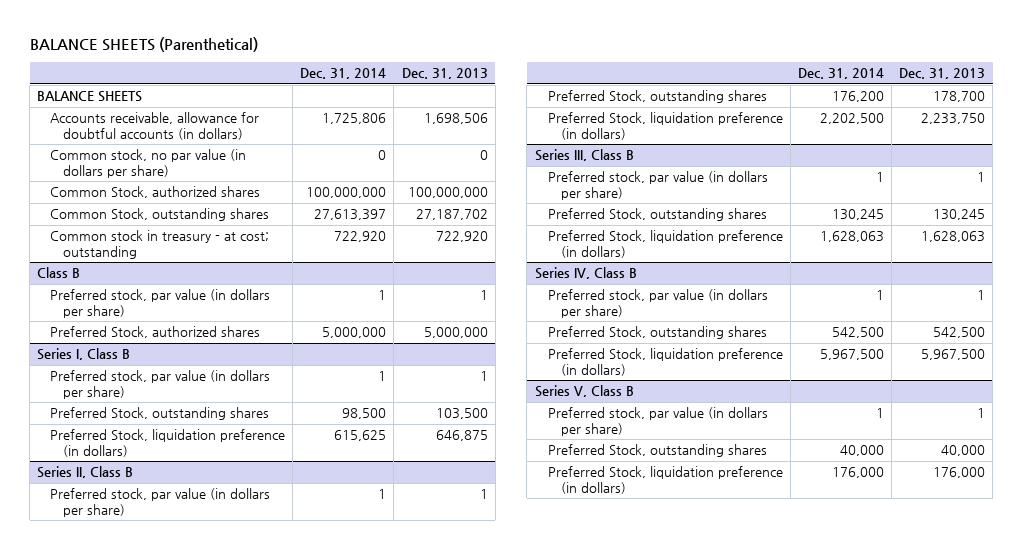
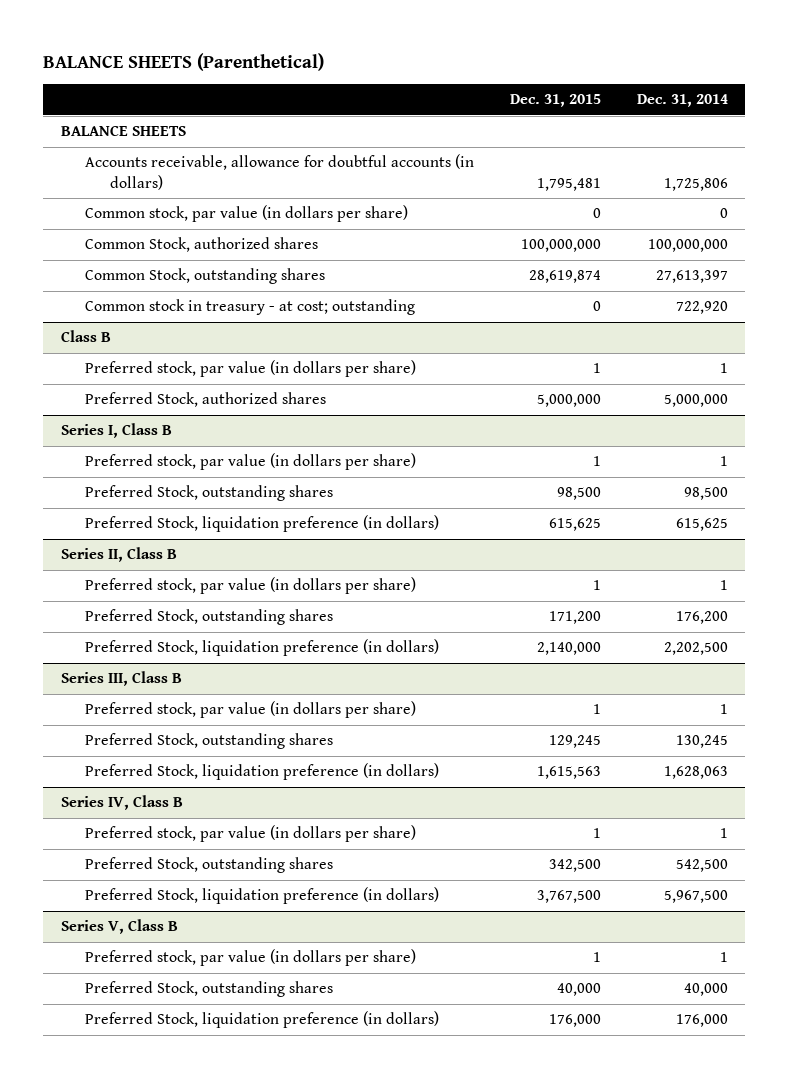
[401,68,488,80] Dec. 31, 2013 -> none
none -> [509,94,601,108] Dec. 31, 2015
[50,149,247,178] Common stock, no par value (in dollars per share) -> [85,205,409,223] Common stock, par value (in dollars per share)

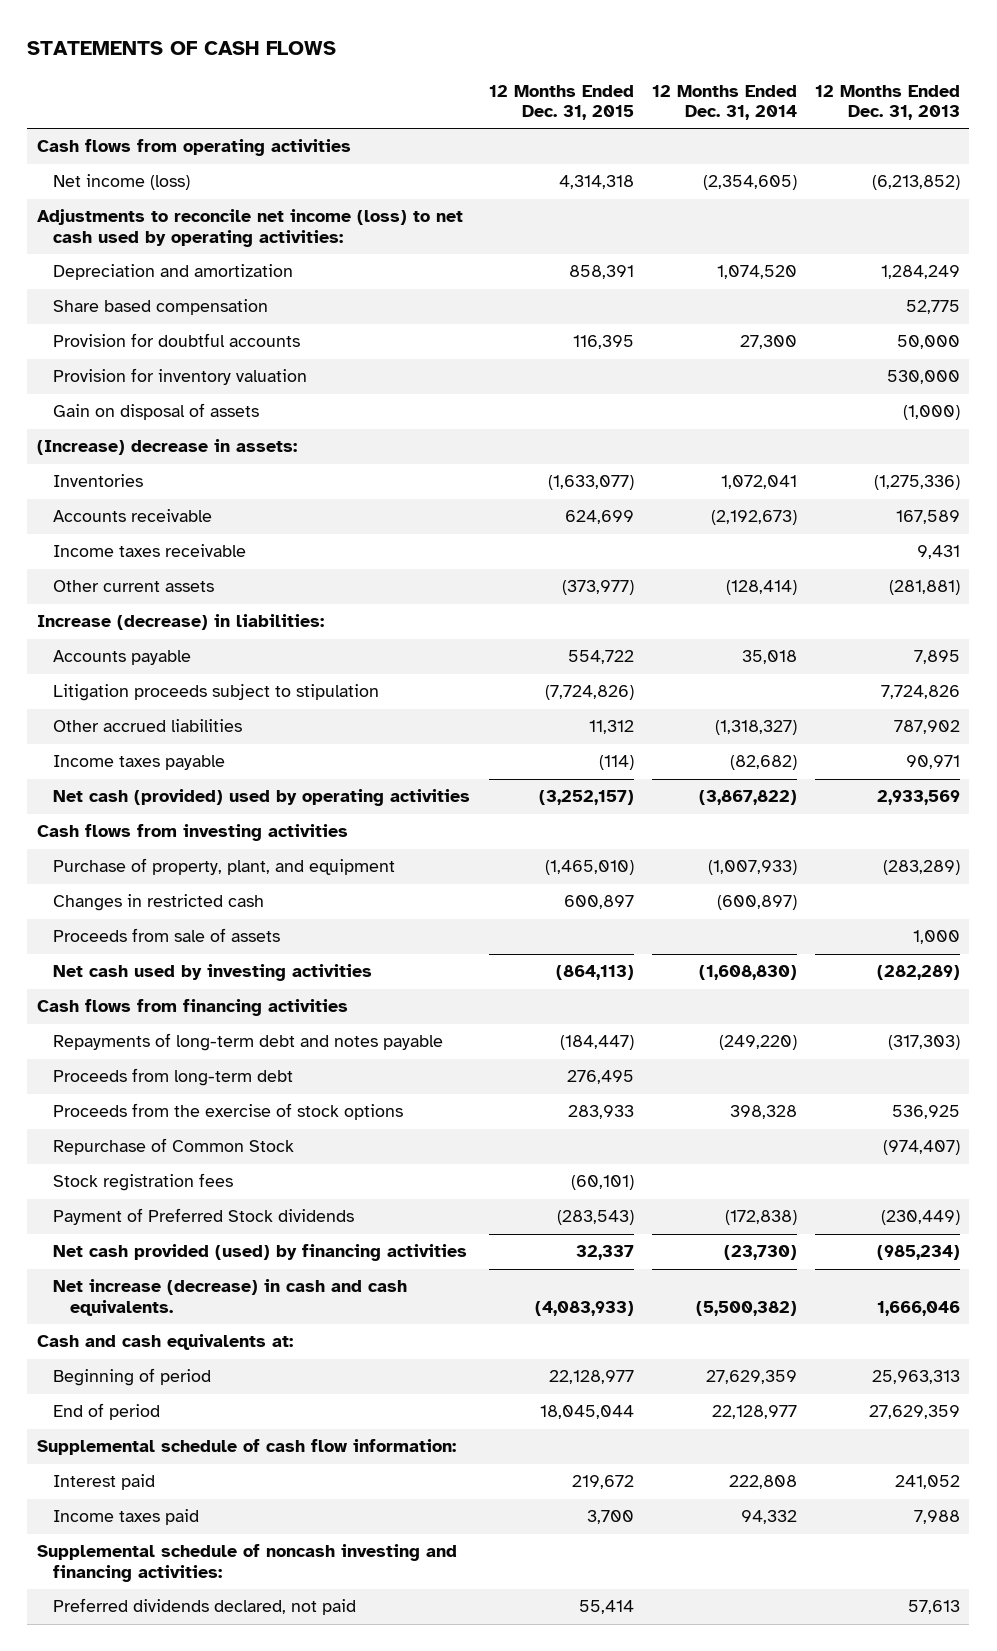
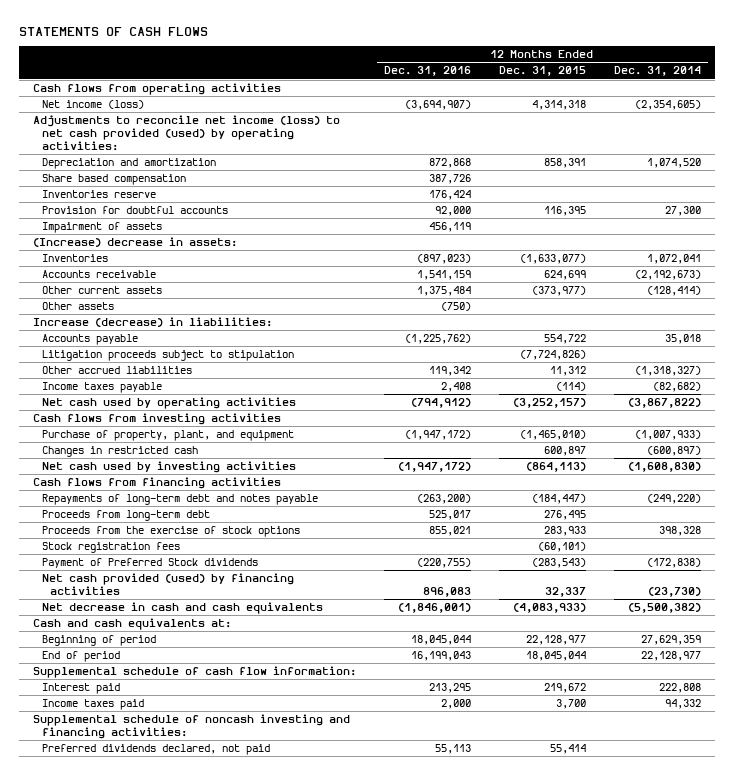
[815,84,961,121] 12 Months Ended Dec. 31, 2013 -> none
none -> [383,66,471,77] Dec. 31, 2016
[36,209,463,248] Adjustments to reconcile net income (loss) to net cash used by operating activities: -> [33,115,341,151] Adjustments to reconcile net income (loss) to net cash provided (used) by operating activities:
none -> [41,190,156,199] Inventories reserve
[53,368,308,386] Provision for inventory valuation -> none
[53,403,260,421] Gain on disposal of assets -> none
none -> [41,222,162,234] Impairment of assets
[53,544,247,558] Income taxes receivable -> none
none -> [41,302,114,311] Other assets
[53,789,471,807] Net cash (provided) used by operating activities -> [41,397,296,410] Net cash used by operating activities
[53,928,281,943] Proceeds from sale of assets -> none
[53,1138,295,1156] Repurchase of Common Stock -> none
[53,1279,408,1317] Net increase (decrease) in cash and cash equivalents. -> [41,602,323,615] Net decrease in cash and cash equivalents

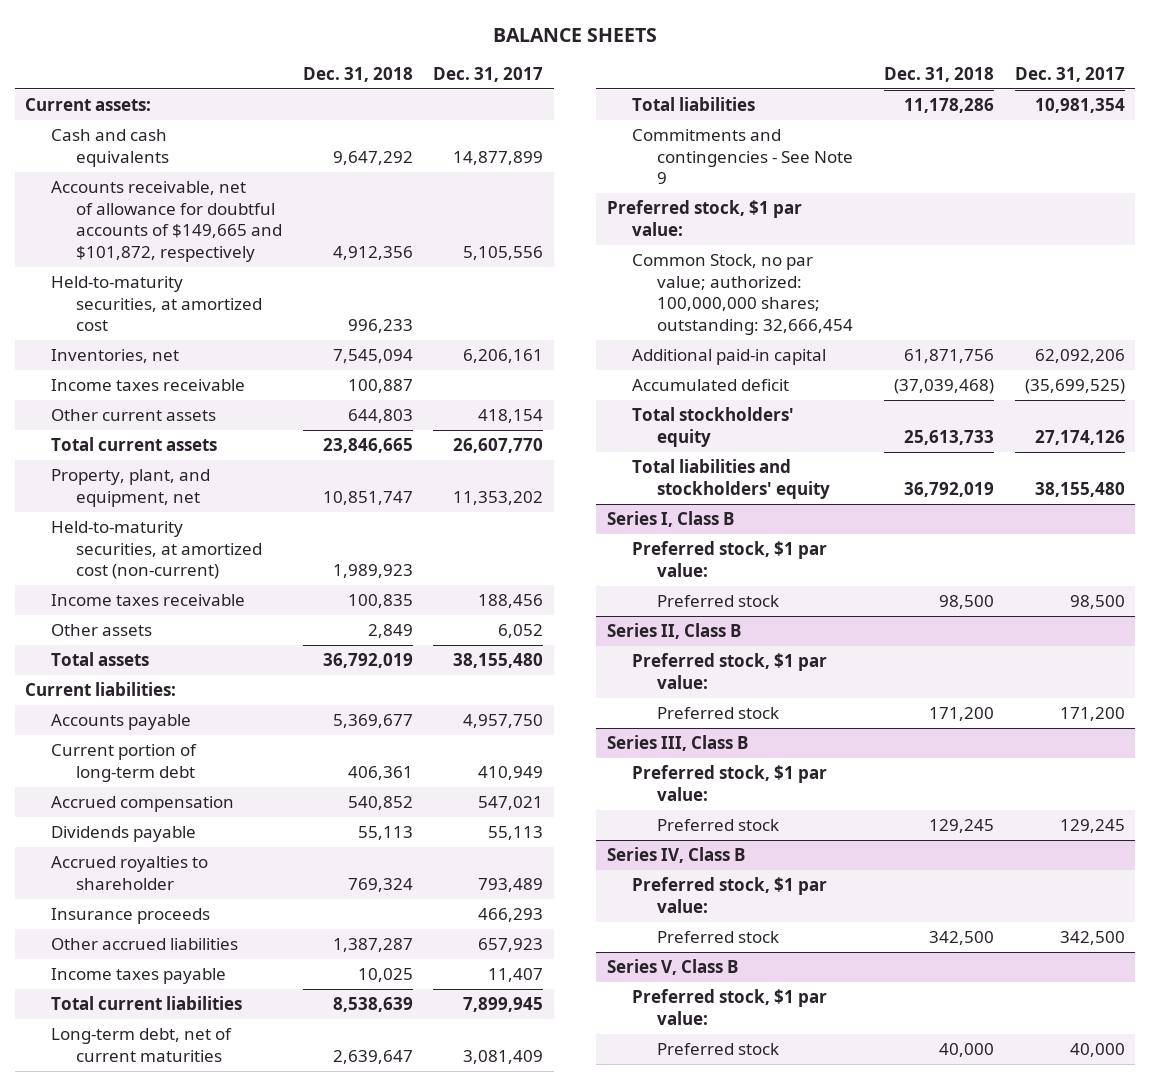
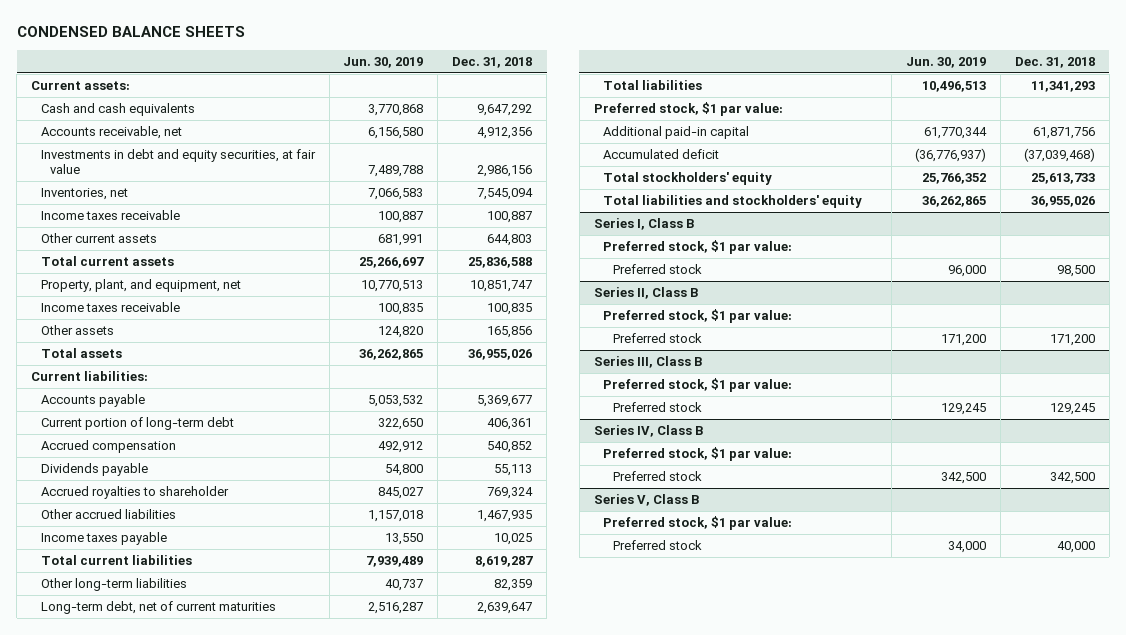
[493,27,658,42] BALANCE SHEETS -> [16,25,245,37] CONDENSED BALANCE SHEETS
[433,66,544,82] Dec. 31, 2017 -> none
none -> [343,56,424,68] Jun. 30, 2019
[50,276,263,332] Held-to-maturity securities, at amortized cost -> none
[50,181,283,262] Accounts receivable, net of allowance for doubtful accounts of $149,665 and $101,872, respectively -> [40,126,182,140] Accounts receivable, net
none -> [40,149,316,175] Investments in debt and equity securities, at fair value
[322,438,413,454] 23,846,665 -> [468,257,533,269] 25,836,588
[50,521,263,580] Held-to-maturity securities, at amortized cost (non-current) -> none
[367,624,413,639] 2,849 -> [487,326,533,339] 165,856
[322,653,413,669] 36,792,019 -> [468,349,533,361] 36,955,026
[50,908,210,925] Insurance proceeds -> none
[332,938,413,953] 1,387,287 -> [477,510,533,523] 1,467,935
[332,997,413,1013] 8,538,639 -> [475,556,534,568] 8,619,287
none -> [40,578,187,592] Other long-term liabilities
[632,129,854,185] Commitments and contingencies - See Note 9 -> none
[904,98,995,114] 11,178,286 -> [1030,81,1095,93] 11,341,293
[632,254,854,335] Common Stock, no par value; authorized: 100,000,000 shares; outstanding: 32,666,454 -> none
[904,481,995,497] 36,792,019 -> [1030,196,1095,208] 36,955,026

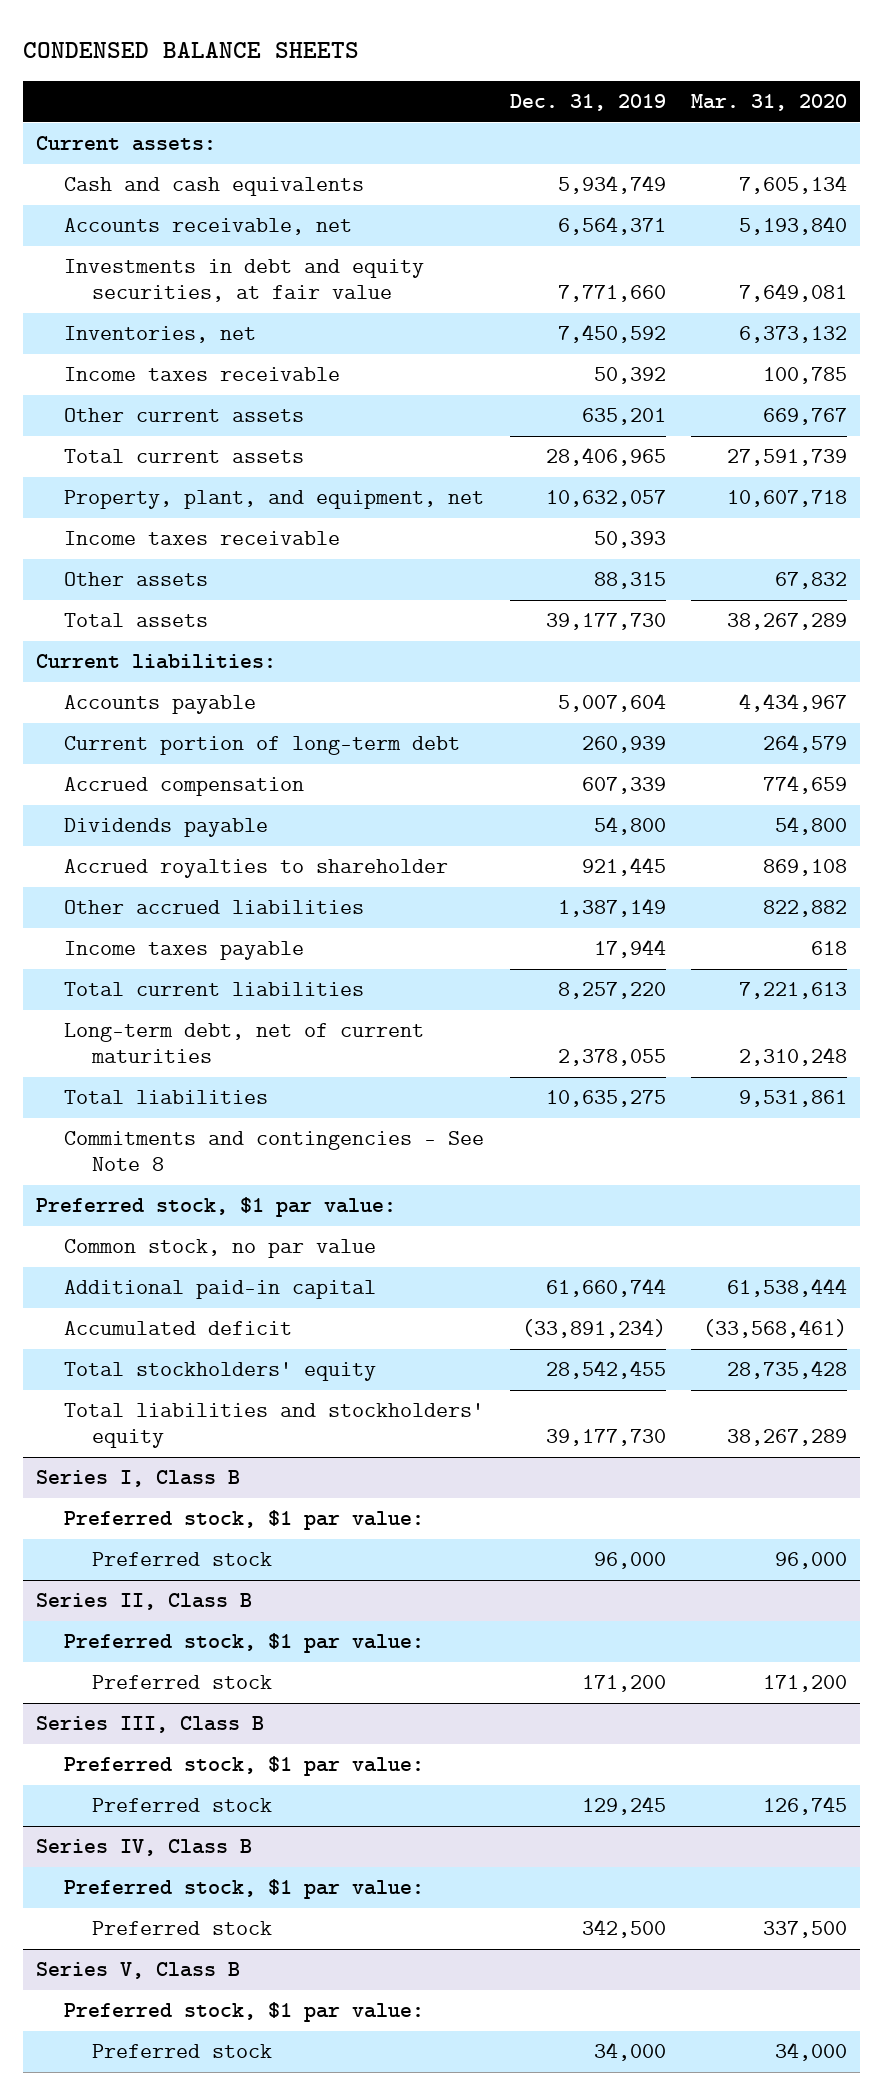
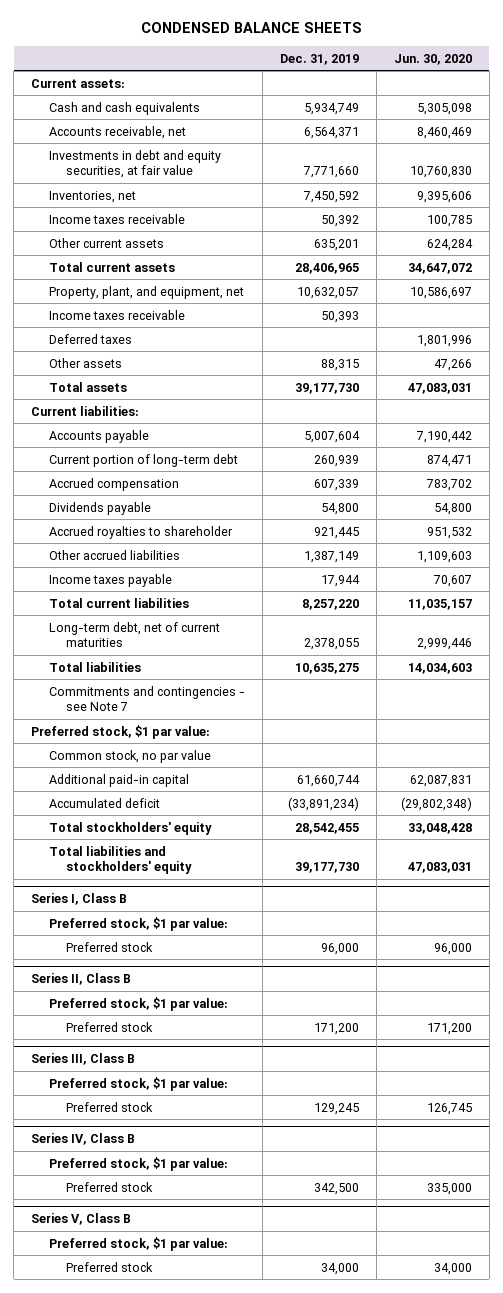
[691,94,848,112] Mar. 31, 2020 -> none
none -> [393,53,472,65] Jun. 30, 2020
none -> [48,333,132,344] Deferred taxes
[63,1131,484,1172] Commitments and contingencies - See Note 8 -> [48,685,245,712] Commitments and contingencies - see Note 7

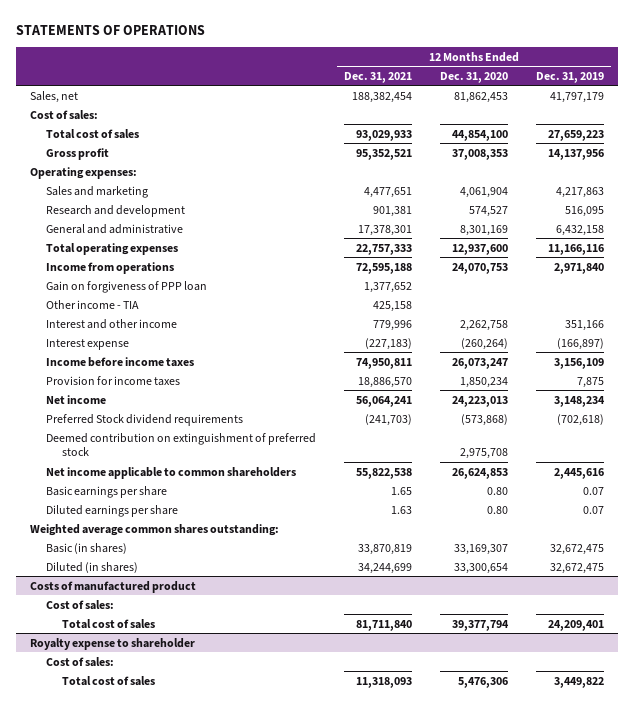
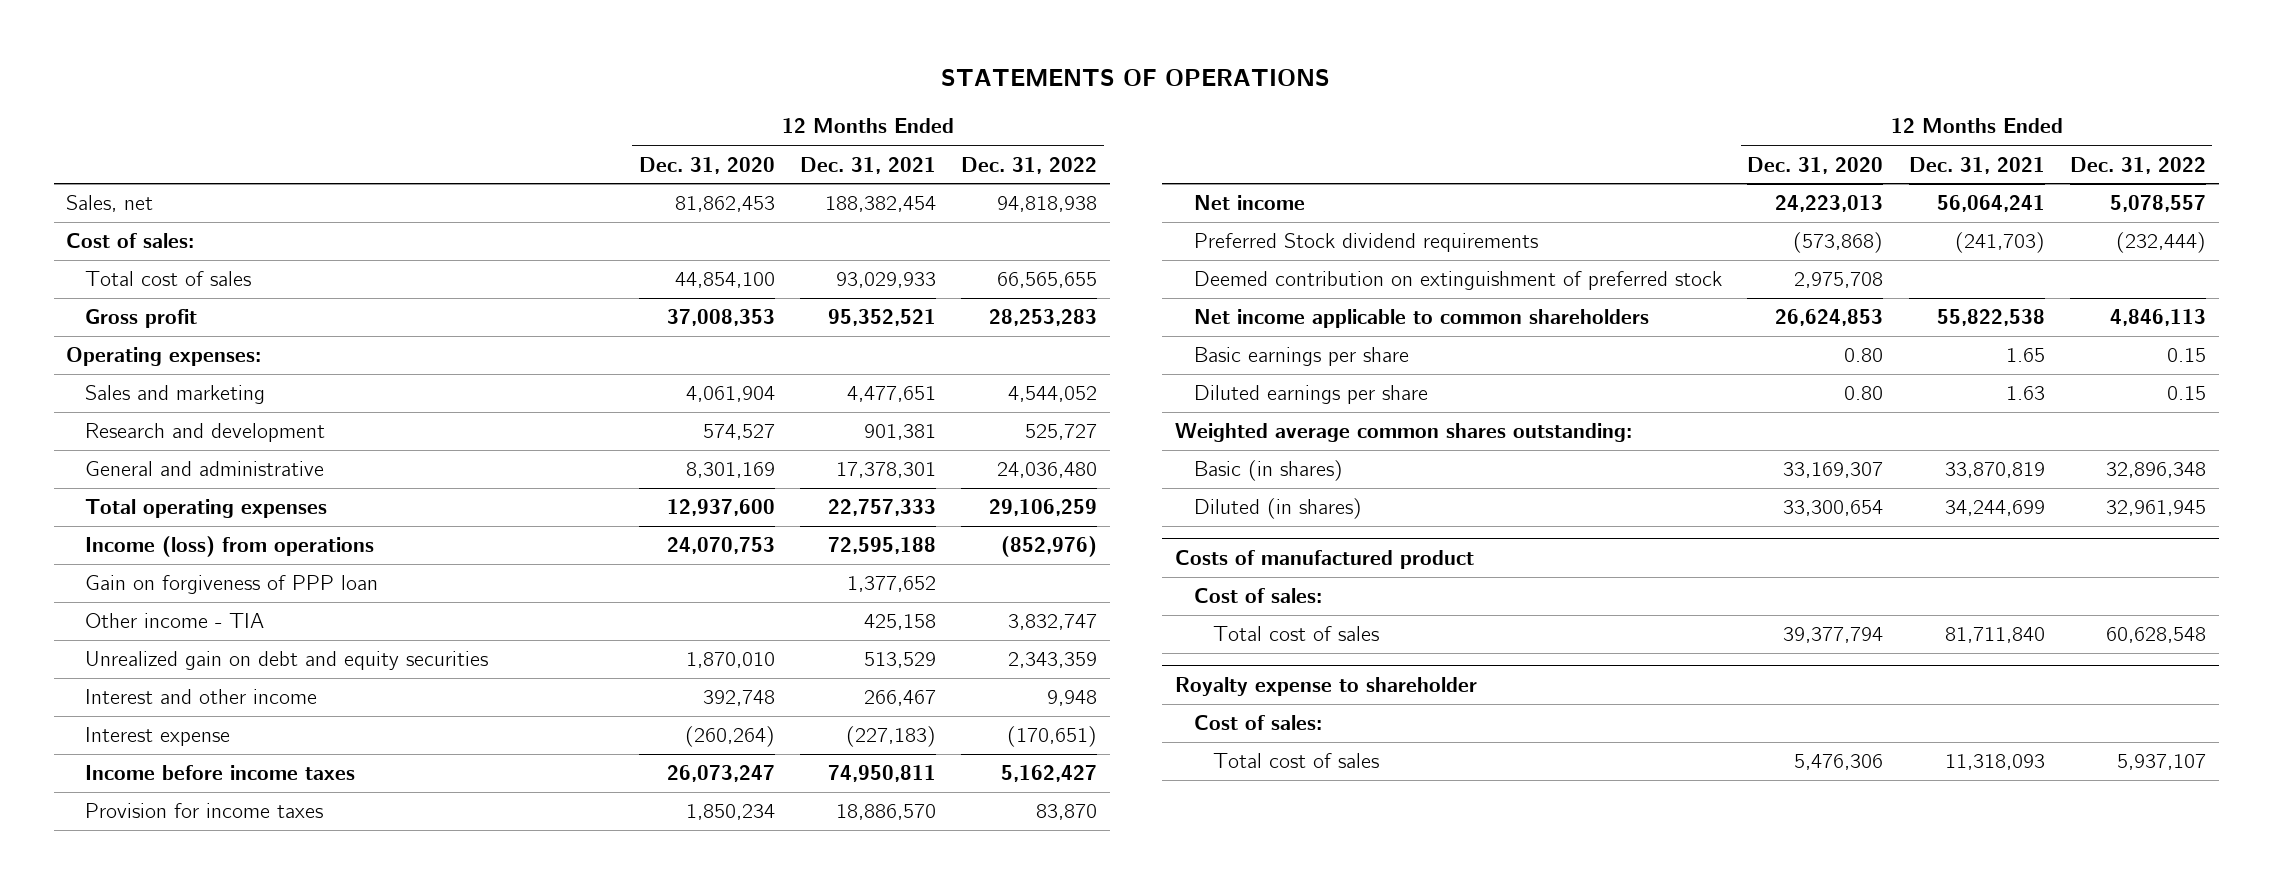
[535,71,604,83] Dec. 31, 2019 -> none
none -> [961,156,1098,174] Dec. 31, 2022
[45,261,174,274] Income from operations -> [85,536,375,558] Income (loss) from operations
none -> [85,651,489,671] Unrealized gain on debt and equity securities
[372,319,412,331] 779,996 -> [863,690,936,707] 266,467
[459,319,508,331] 2,262,758 -> [702,690,775,707] 392,748

